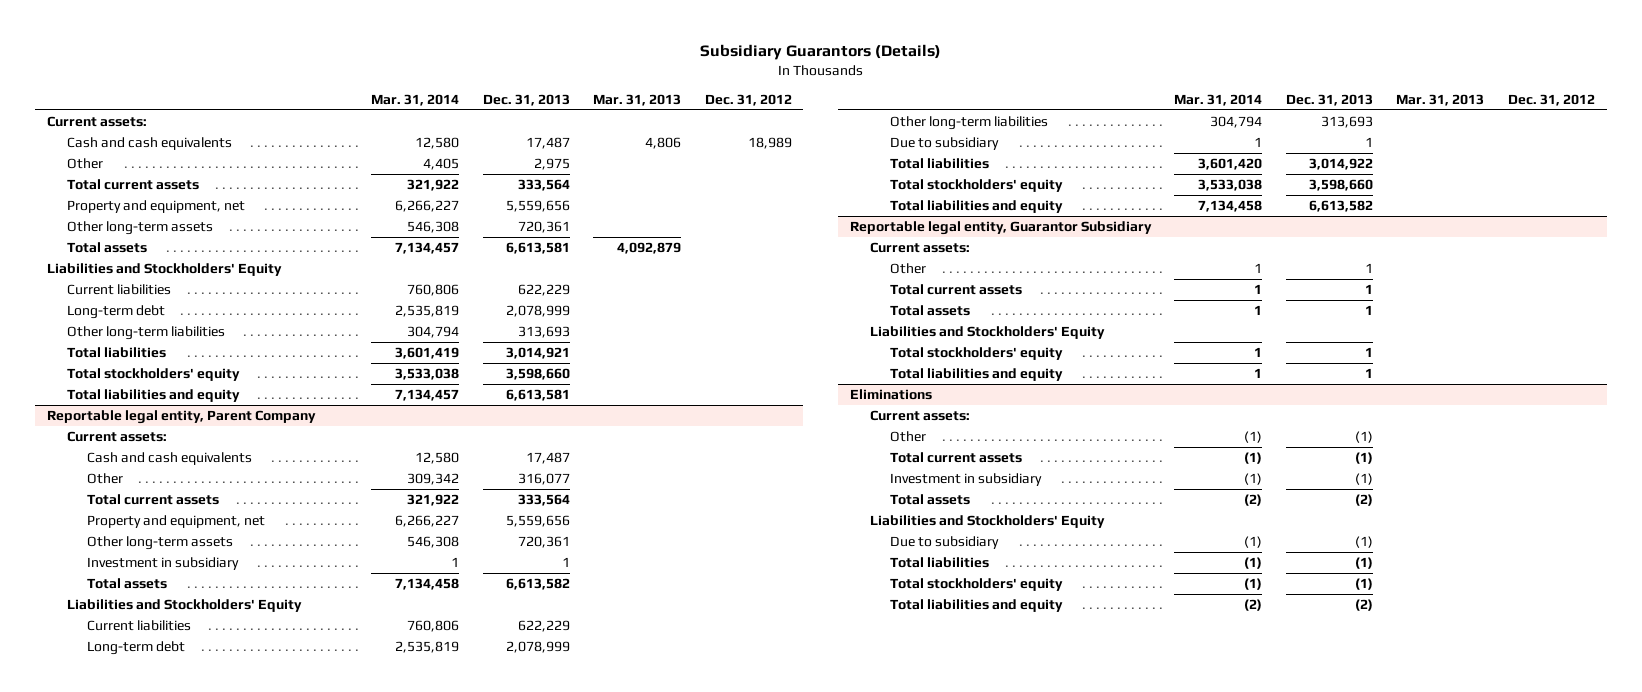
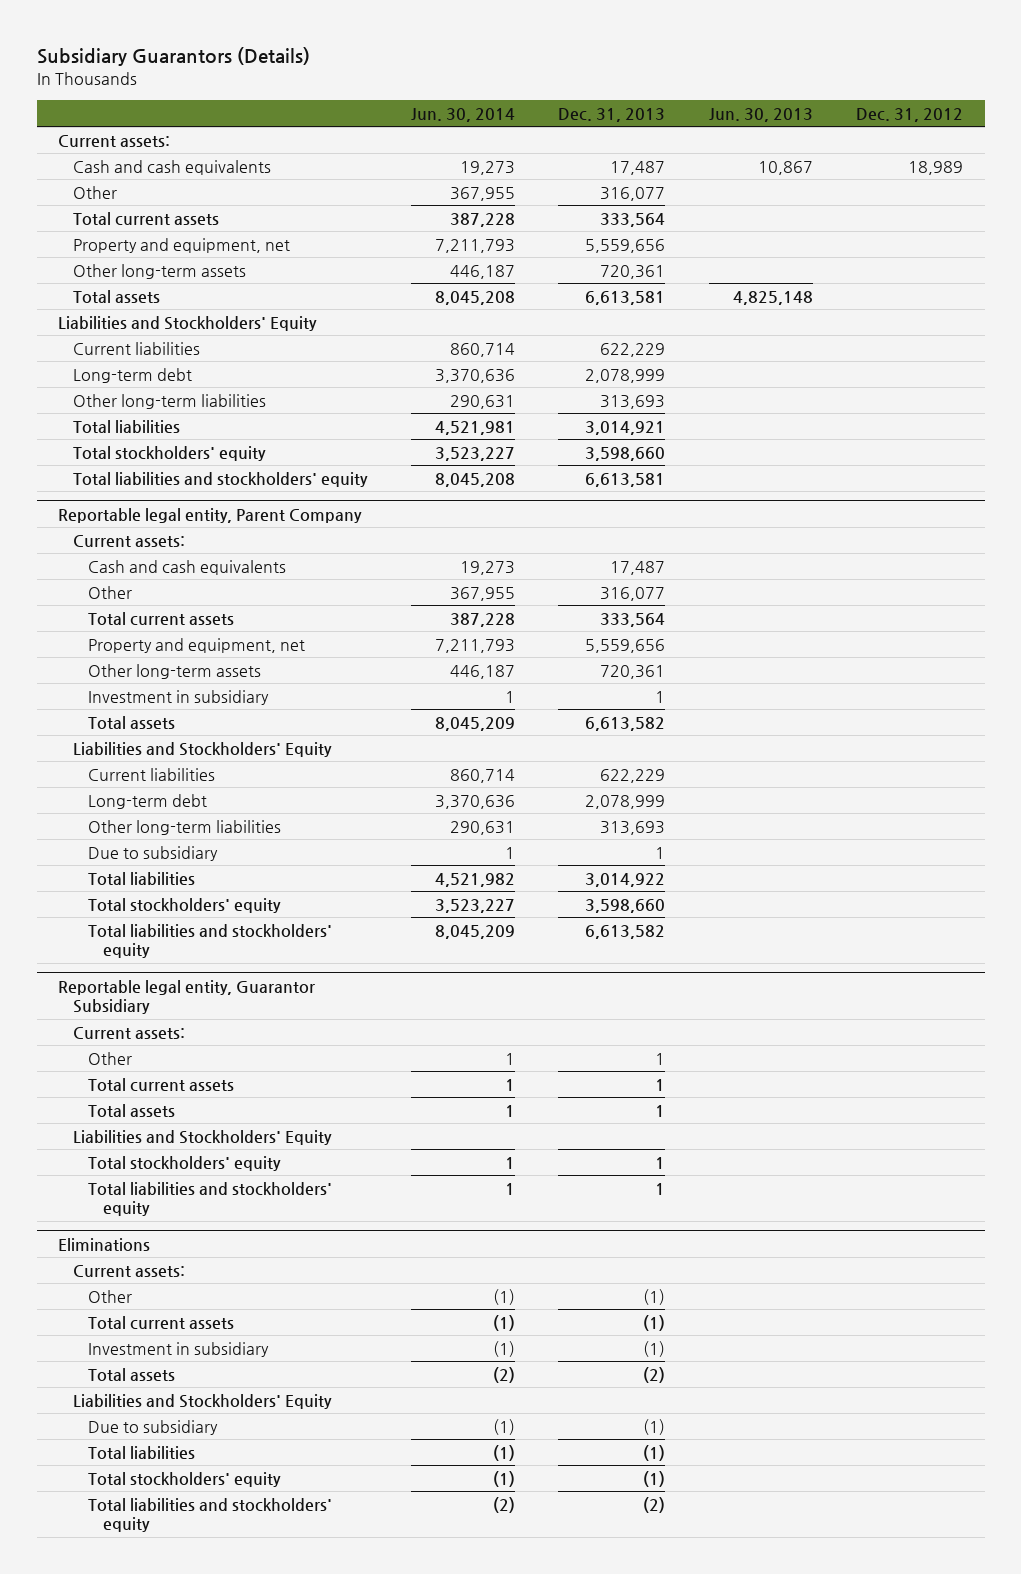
[371,94,460,107] Mar. 31, 2014 -> none
[593,94,682,107] Mar. 31, 2013 -> none
none -> [410,107,515,122] Jun. 30, 2014
none -> [708,107,813,122] Jun. 30, 2013
[533,157,570,170] 2,975 -> [600,186,666,201] 316,077
[66,388,240,402] Total liabilities and equity -> [73,471,369,487] Total liabilities and stockholders' equity
[890,199,1064,213] Total liabilities and equity -> [88,923,333,959] Total liabilities and stockholders' equity
[890,367,1064,381] Total liabilities and equity -> [88,1181,333,1217] Total liabilities and stockholders' equity
[890,598,1064,612] Total liabilities and equity -> [88,1497,333,1533] Total liabilities and stockholders' equity

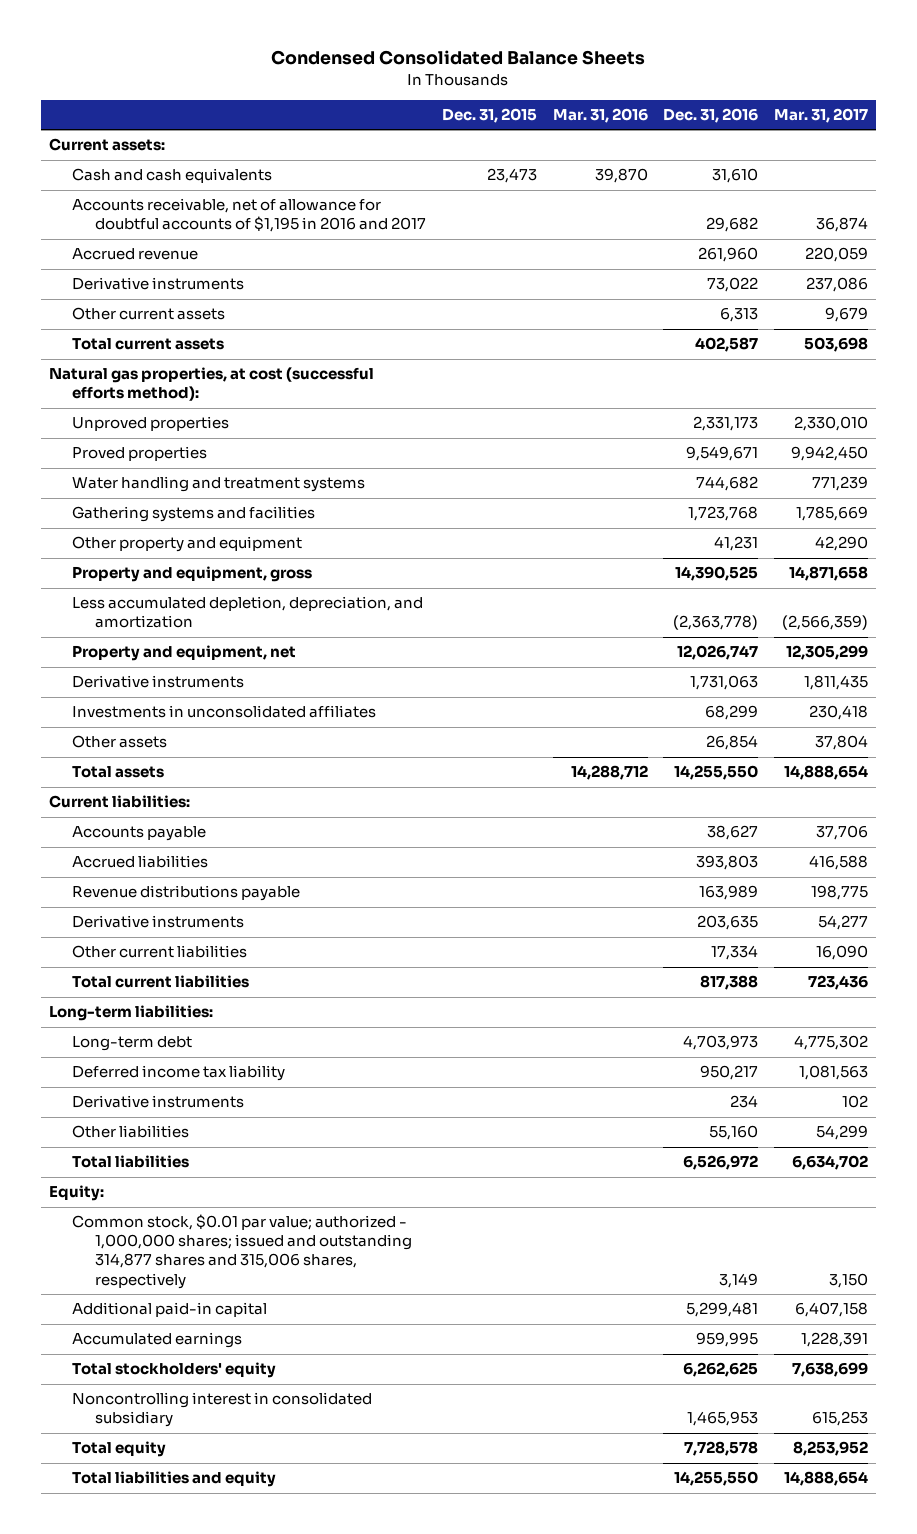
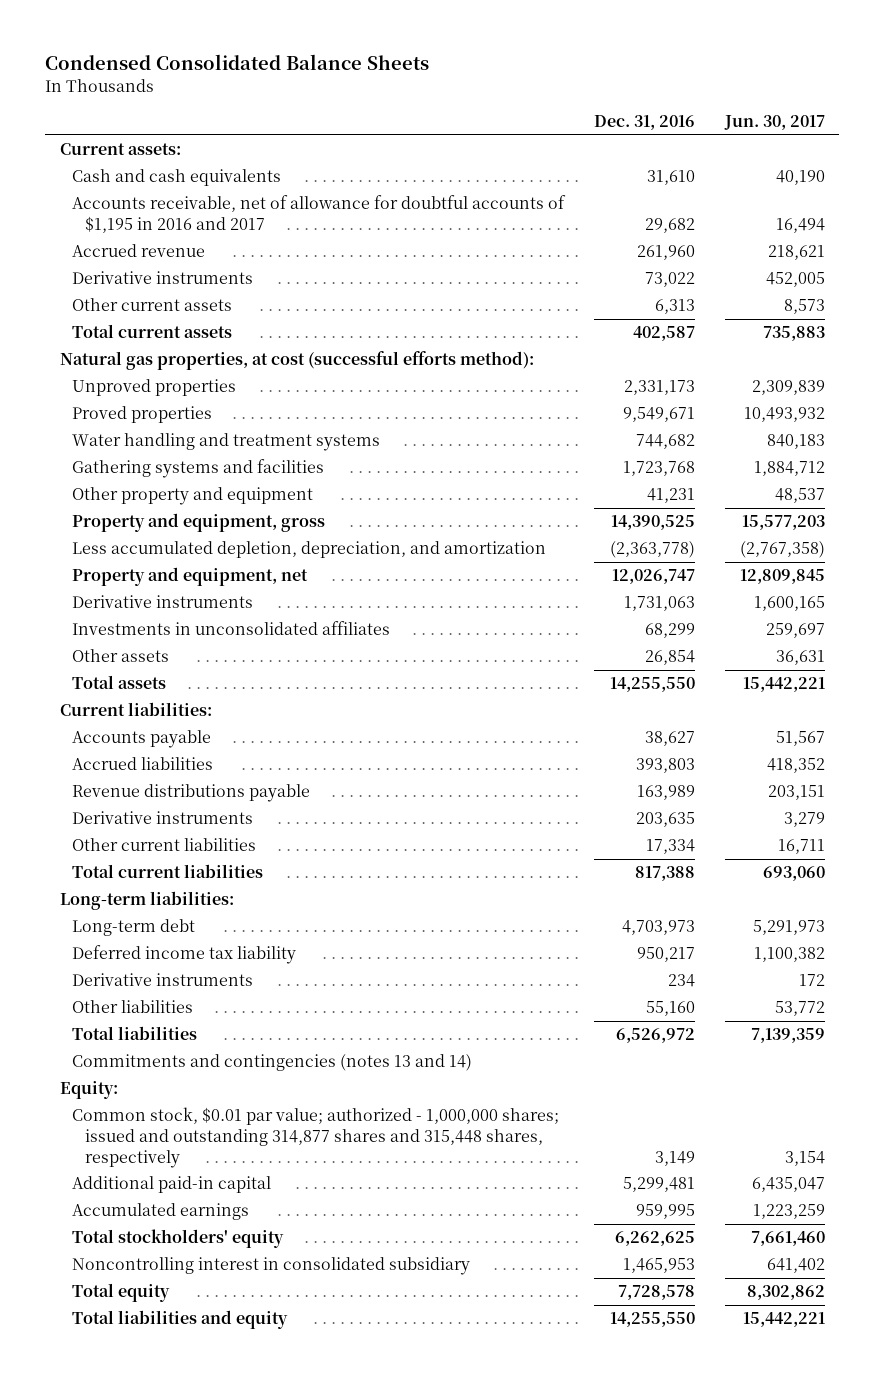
[441,107,537,123] Dec. 31, 2015 -> none
[552,107,648,123] Mar. 31, 2016 -> none
[773,107,868,123] Mar. 31, 2017 -> none
none -> [723,115,825,131] Jun. 30, 2017
none -> [72,1054,473,1072] Commitments and contingencies (notes 13 and 14)
[72,1214,413,1289] Common stock, $0.01 par value; authorized - 1,000,000 shares; issued and outstanding 314,877 shares and 315,006 shares, respectively -> [72,1107,560,1168] Common stock, $0.01 par value; authorized - 1,000,000 shares; issued and outstanding 314,877 shares and 315,448 shares, respectively

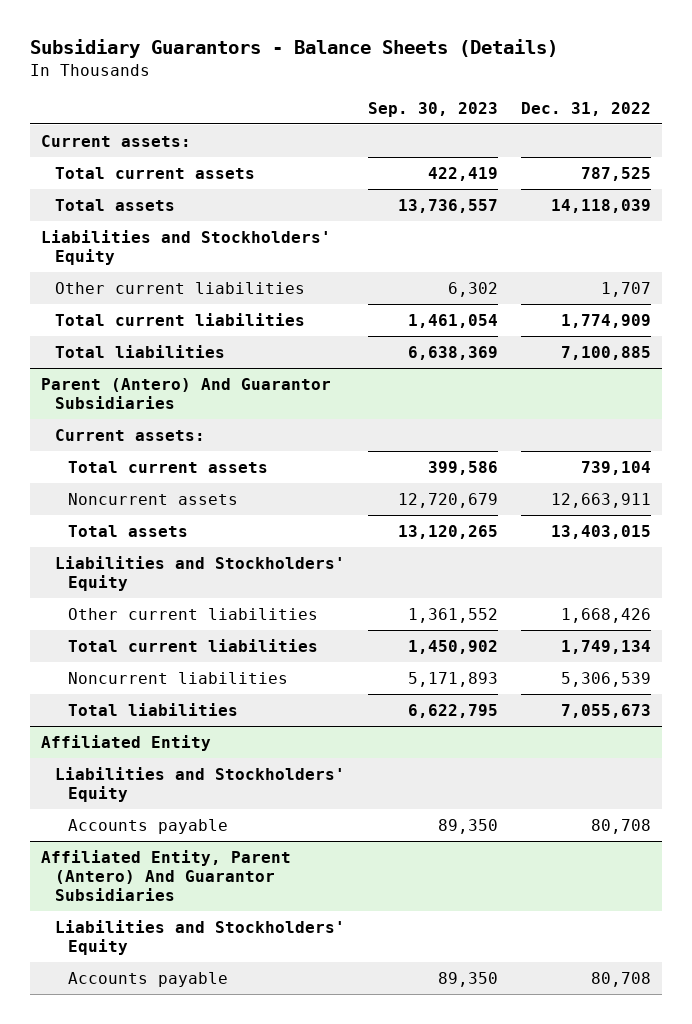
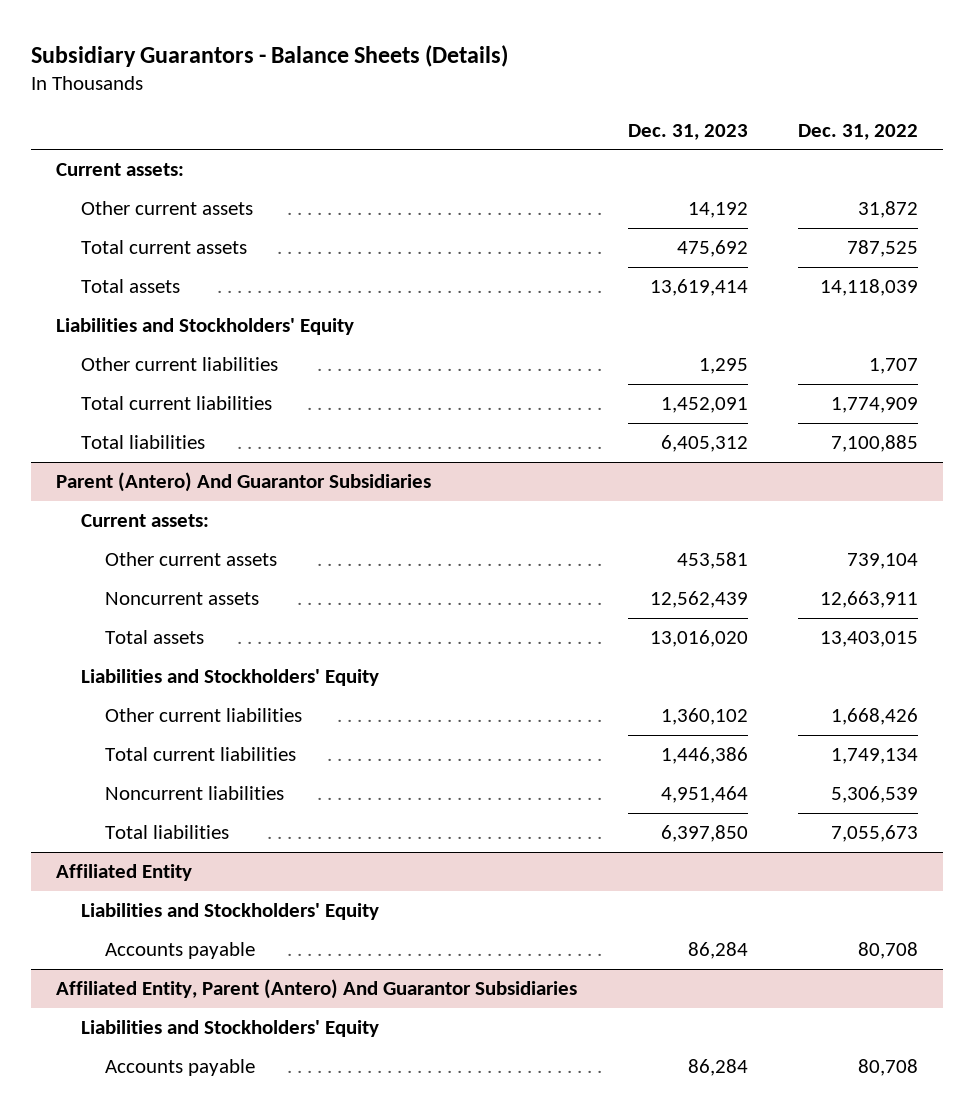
[367,101,498,117] Sep. 30, 2023 -> none
none -> [627,123,748,140] Dec. 31, 2023
none -> [80,200,253,215] Other current assets
[68,460,269,473] Total current assets -> [105,551,278,566] Other current assets

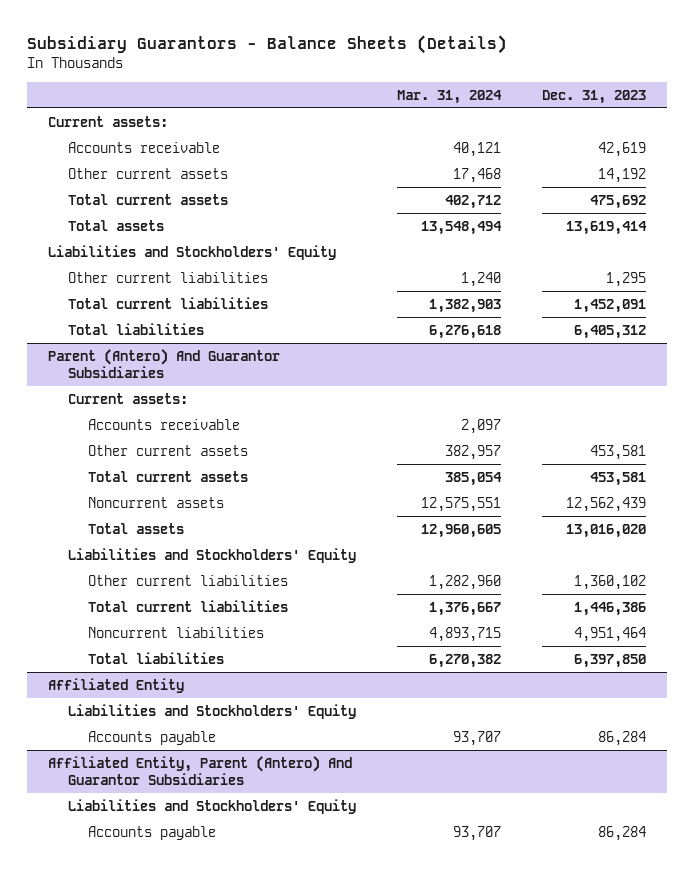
[798,123,919,140] Dec. 31, 2022 -> none
none -> [397,89,503,104] Mar. 31, 2024
none -> [67,141,220,153] Accounts receivable
none -> [87,418,240,430] Accounts receivable
none -> [87,470,248,482] Total current assets

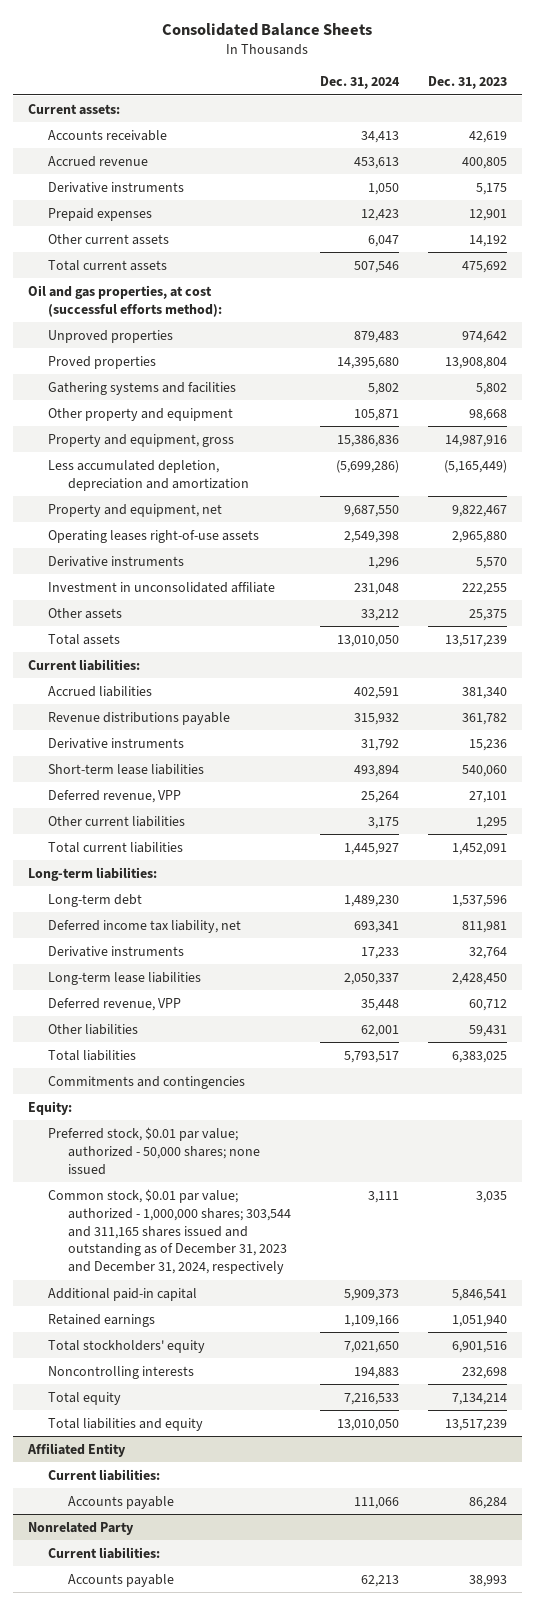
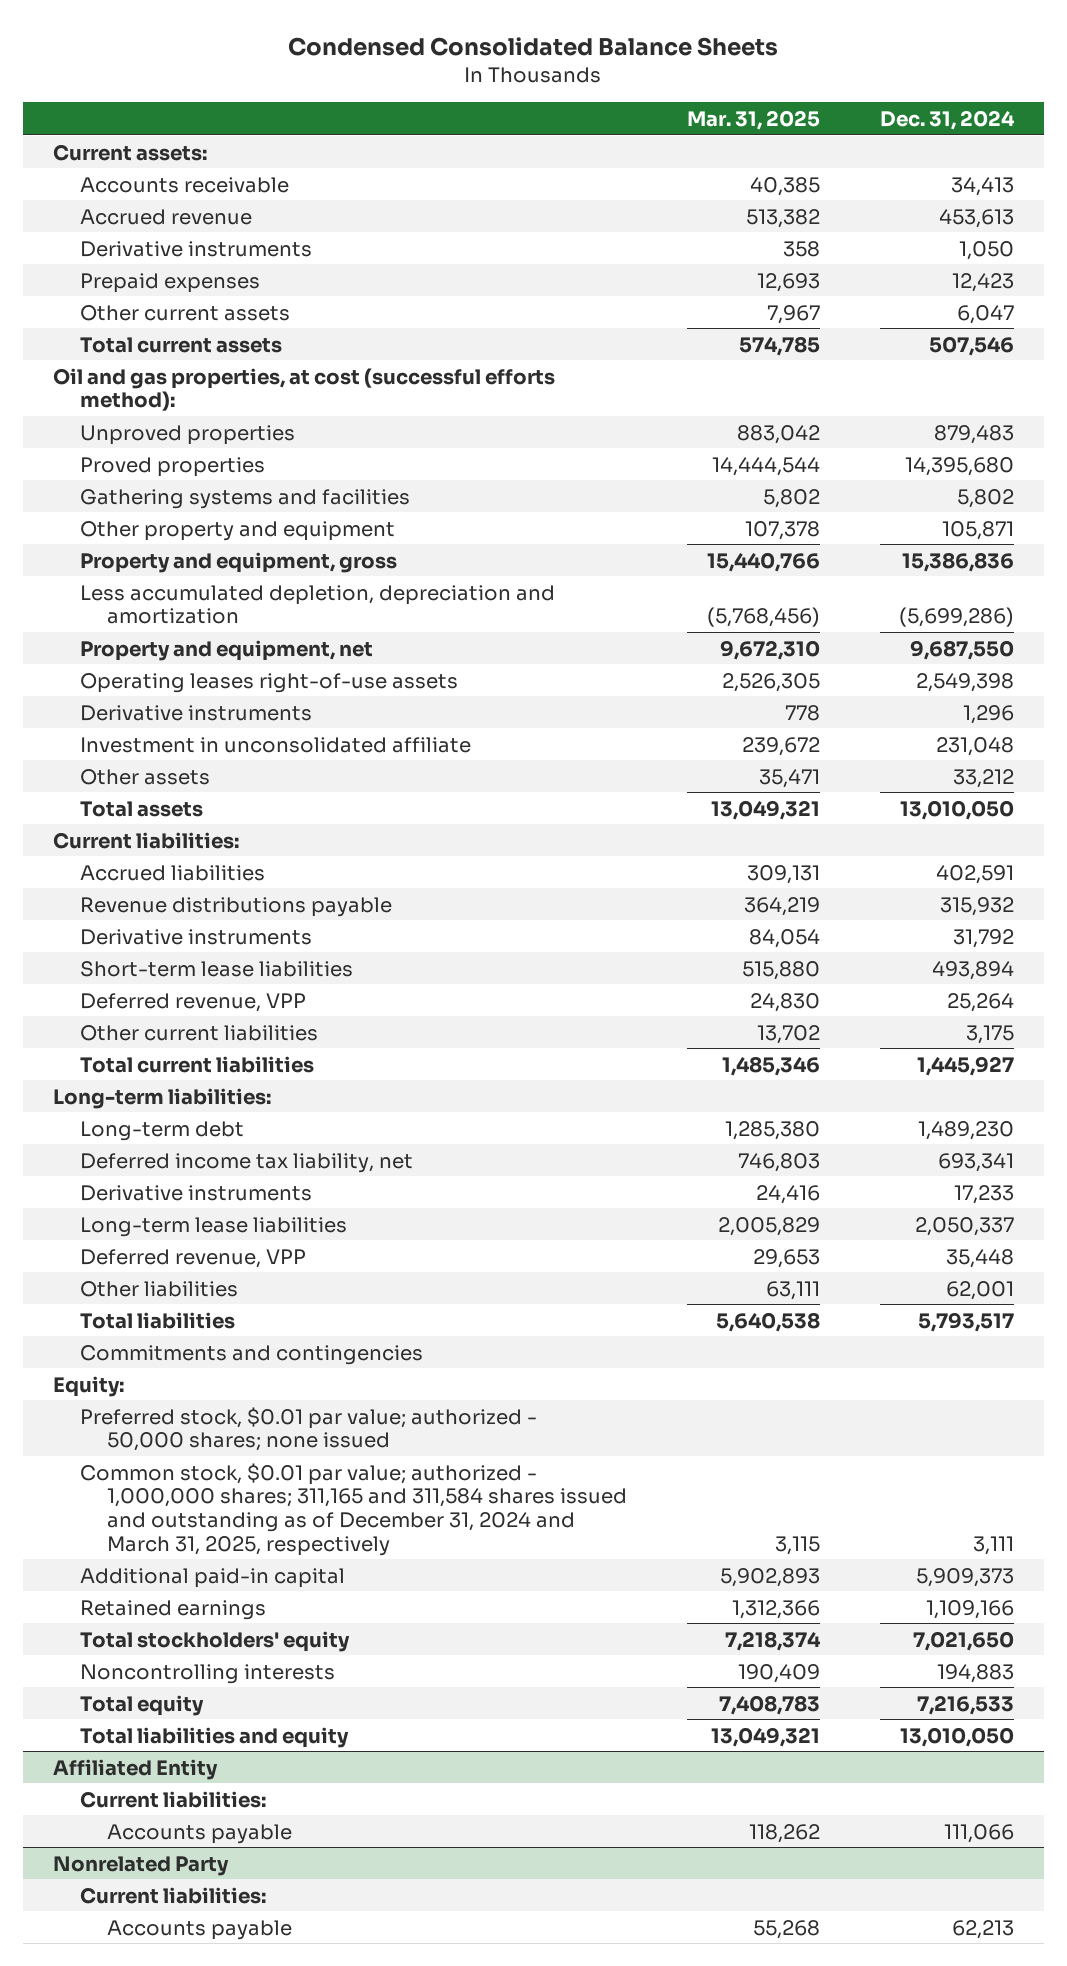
[162,23,373,37] Consolidated Balance Sheets -> [288,36,779,56] Condensed Consolidated Balance Sheets
[427,76,507,90] Dec. 31, 2023 -> none
none -> [686,109,820,130] Mar. 31, 2025
[47,1188,291,1275] Common stock, $0.01 par value; authorized - 1,000,000 shares; 303,544 and 311,165 shares issued and outstanding as of December 31, 2023 and December 31, 2024, respectively -> [80,1462,628,1556] Common stock, $0.01 par value; authorized - 1,000,000 shares; 311,165 and 311,584 shares issued and outstanding as of December 31, 2024 and March 31, 2025, respectively

